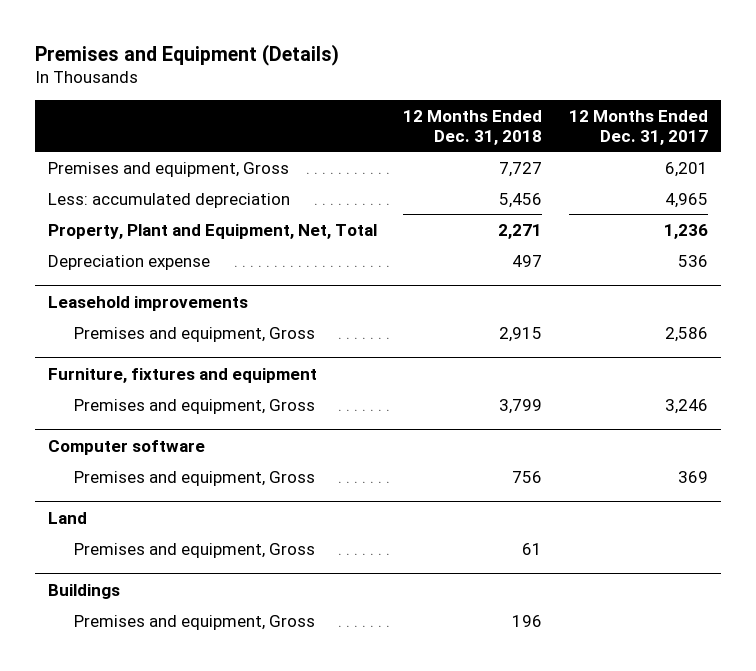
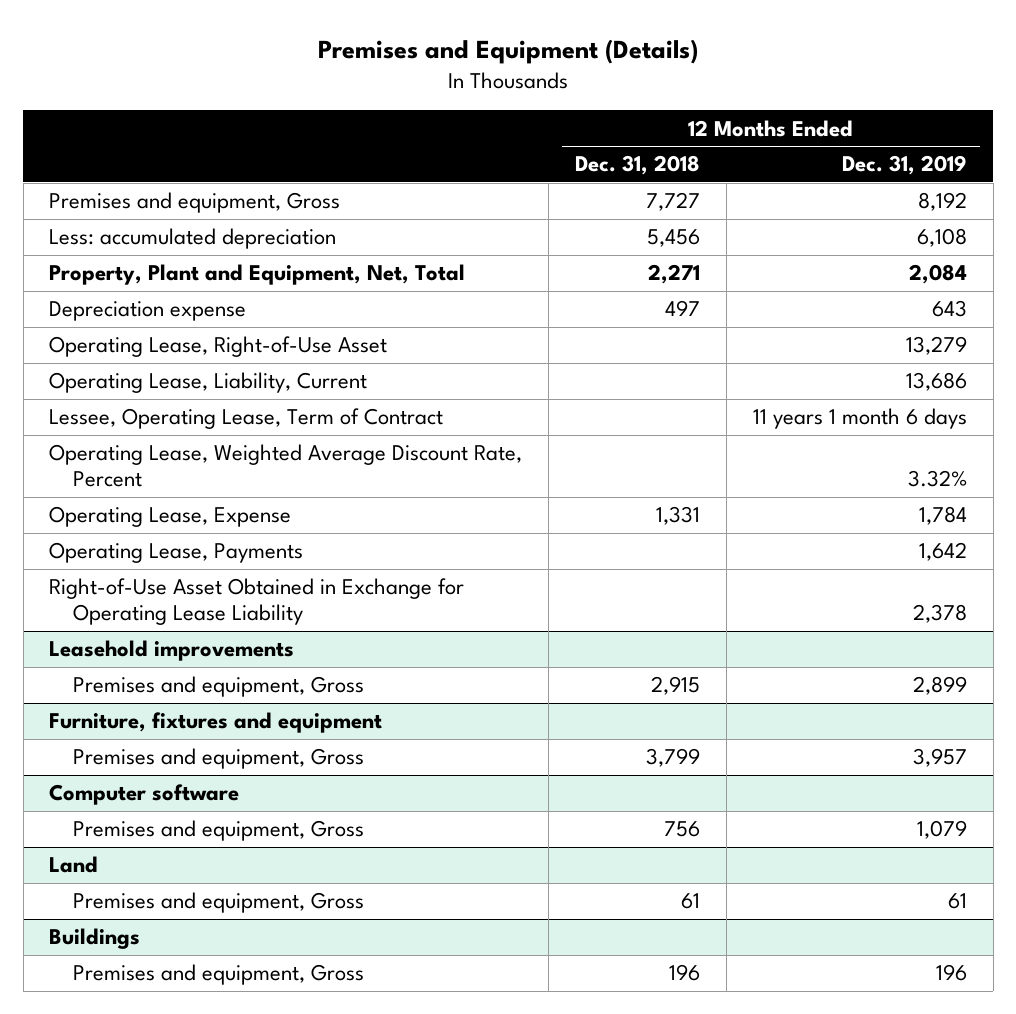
[568,109,708,145] 12 Months Ended Dec. 31, 2017 -> none
none -> [841,155,967,176] Dec. 31, 2019
none -> [49,336,388,358] Operating Lease, Right-of-Use Asset
none -> [49,372,368,394] Operating Lease, Liability, Current
none -> [49,408,444,430] Lessee, Operating Lease, Term of Contract
none -> [49,444,523,488] Operating Lease, Weighted Average Discount Rate, Percent
none -> [49,506,292,528] Operating Lease, Expense
none -> [49,542,304,564] Operating Lease, Payments
none -> [49,578,465,626] Right-of-Use Asset Obtained in Exchange for Operating Lease Liability

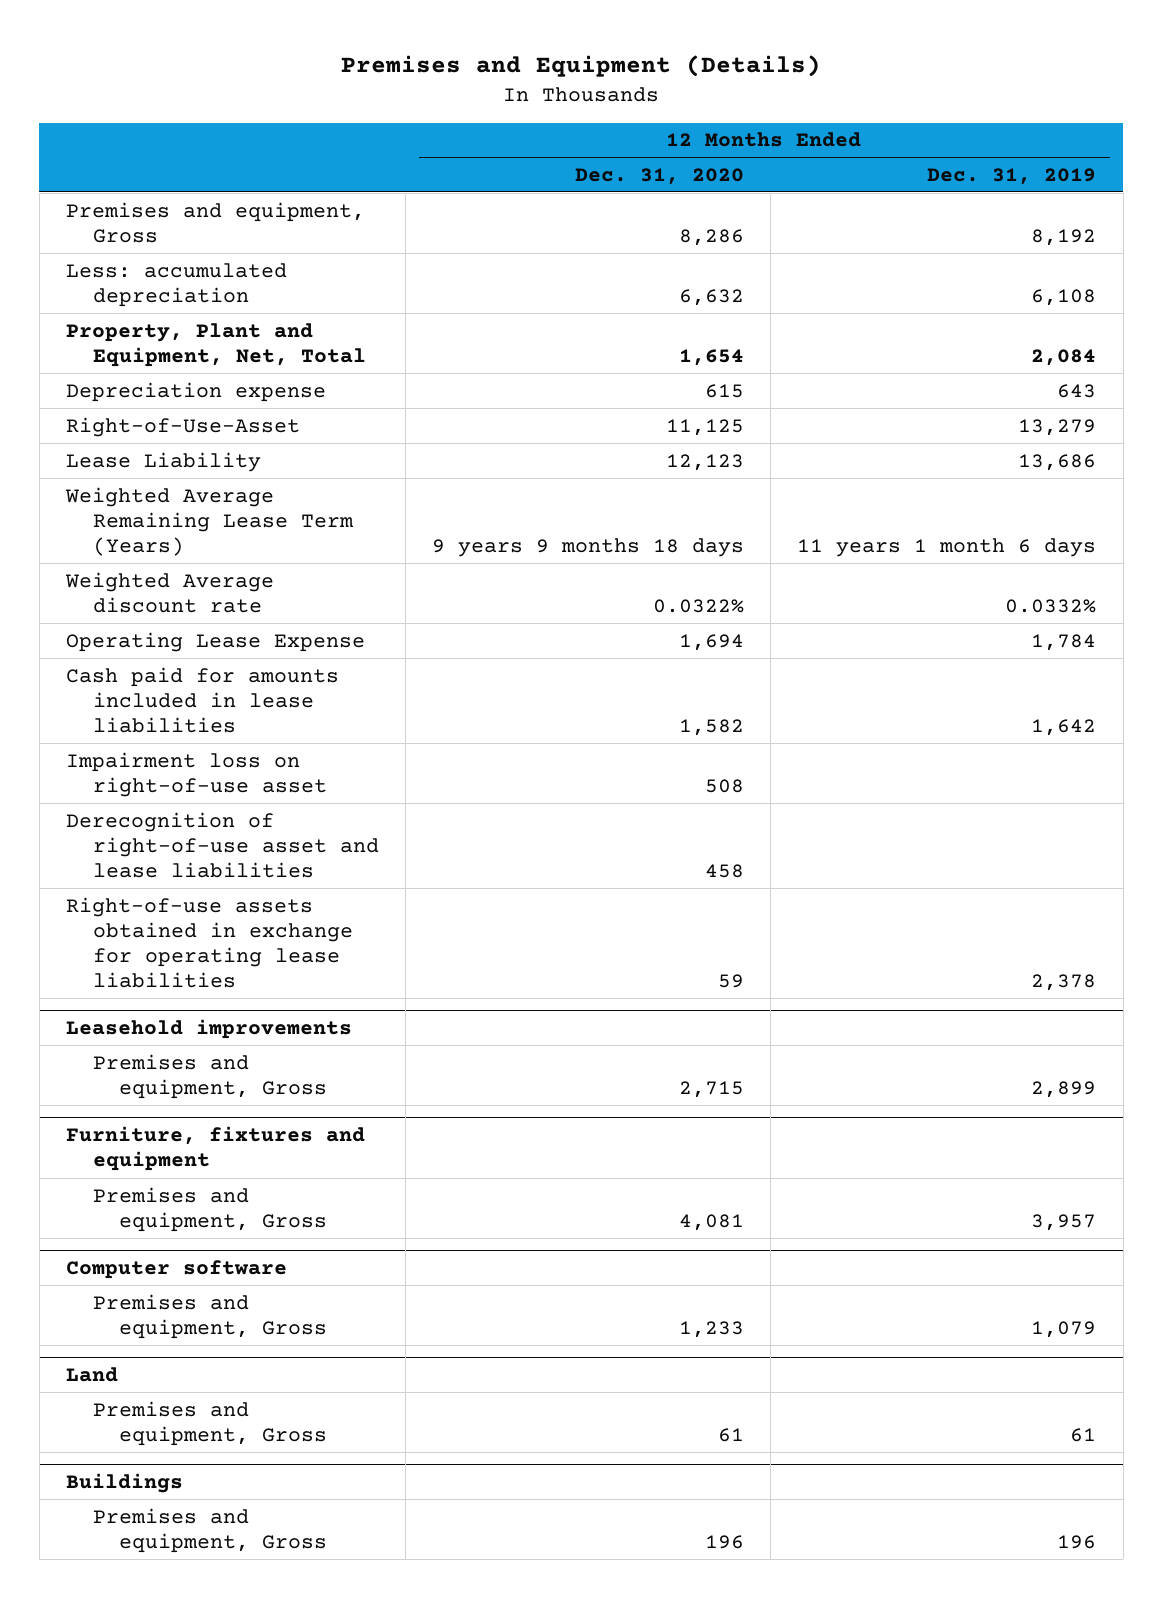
[575,155,701,176] Dec. 31, 2018 -> none
none -> [574,167,744,185] Dec. 31, 2020
[49,336,388,358] Operating Lease, Right-of-Use Asset -> [65,416,300,437] Right-of-Use-Asset
[49,372,368,394] Operating Lease, Liability, Current -> [65,451,261,472] Lease Liability
[49,408,444,430] Lessee, Operating Lease, Term of Contract -> [64,486,354,557] Weighted Average Remaining Lease Term (Years)
[49,444,523,488] Operating Lease, Weighted Average Discount Rate, Percent -> [64,571,274,613] Weighted Average discount rate
[907,470,967,488] 3.32% -> [1005,598,1097,613] 0.0332%
[49,506,292,528] Operating Lease, Expense -> [65,631,365,652] Operating Lease Expense
[49,542,304,564] Operating Lease, Payments -> [65,666,339,734] Cash paid for amounts included in lease liabilities
none -> [65,751,327,797] Impairment loss on right-of-use asset
none -> [65,811,379,879] Derecognition of right-of-use asset and lease liabilities
[49,578,465,626] Right-of-Use Asset Obtained in Exchange for Operating Lease Liability -> [65,896,353,989] Right-of-use assets obtained in exchange for operating lease liabilities

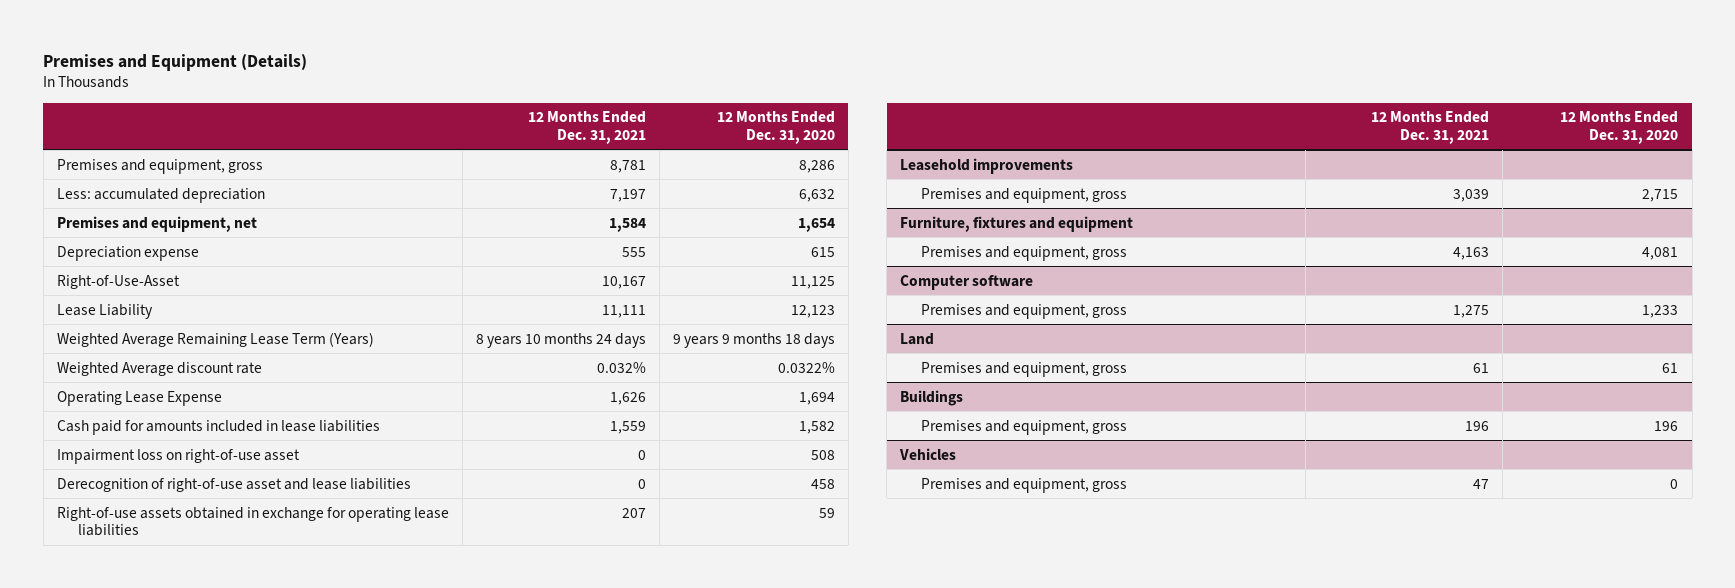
[927,167,1097,185] Dec. 31, 2019 -> none
none -> [527,111,646,144] 12 Months Ended Dec. 31, 2021
[65,201,365,243] Premises and equipment, Gross -> [56,158,263,174] Premises and equipment, gross
[65,322,366,367] Property, Plant and Equipment, Net, Total -> [56,215,257,232] Premises and equipment, net
[92,1053,328,1099] Premises and equipment, Gross -> [921,187,1128,203] Premises and equipment, gross
[92,1186,328,1232] Premises and equipment, Gross -> [921,245,1128,261] Premises and equipment, gross
[92,1293,328,1339] Premises and equipment, Gross -> [921,303,1128,319] Premises and equipment, gross
[92,1400,328,1446] Premises and equipment, Gross -> [921,361,1128,377] Premises and equipment, gross
[92,1507,328,1553] Premises and equipment, Gross -> [921,419,1128,435] Premises and equipment, gross
none -> [899,447,957,460] Vehicles
none -> [921,477,1128,493] Premises and equipment, gross

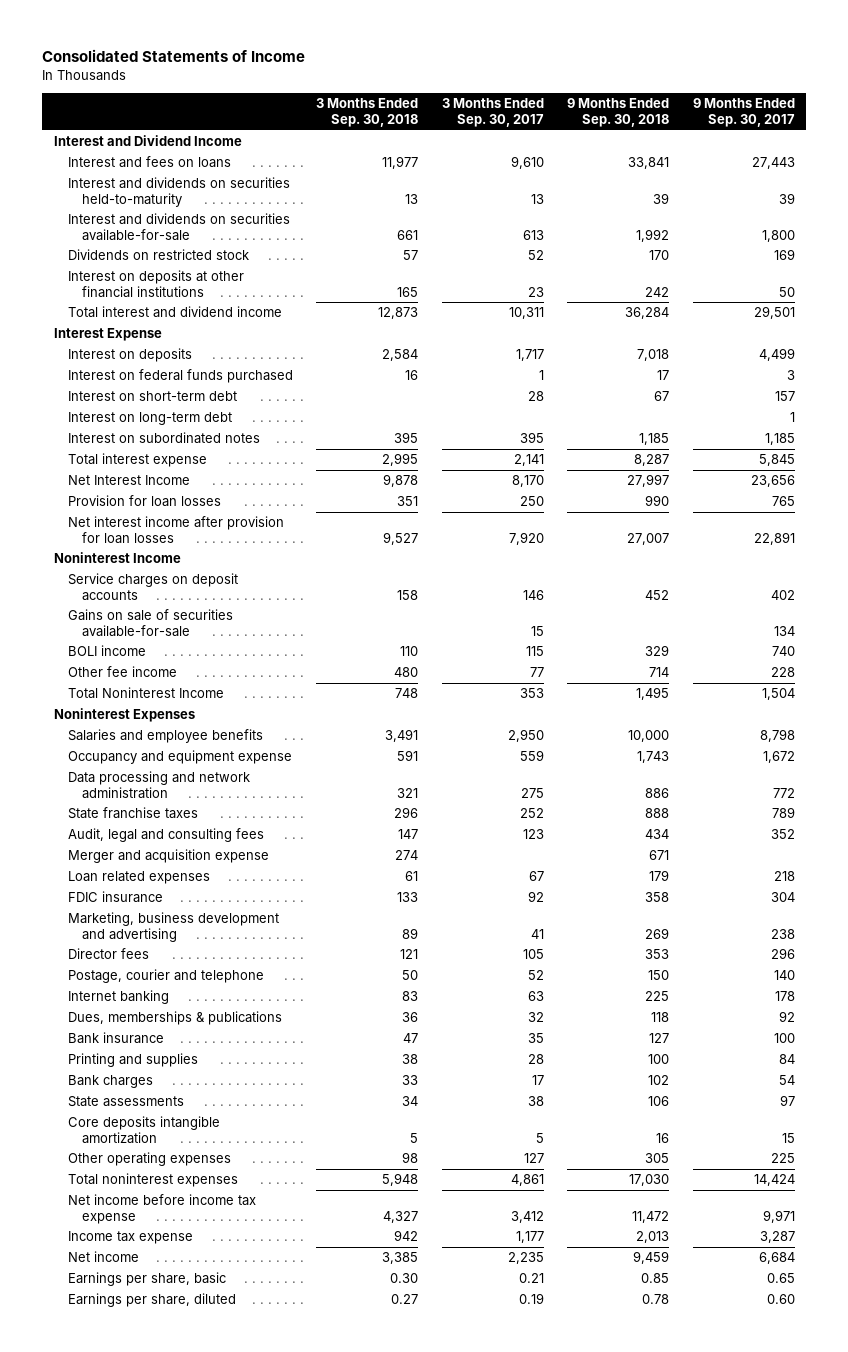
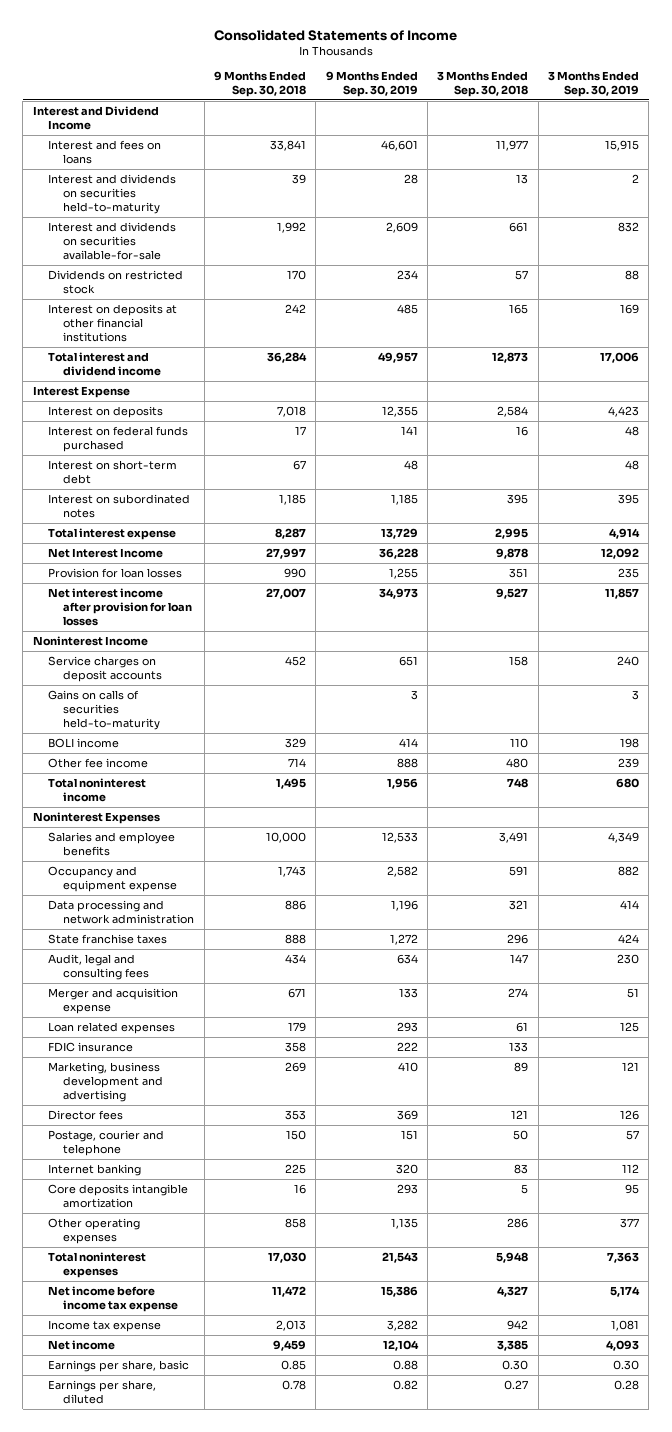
[441,98,544,127] 3 Months Ended Sep. 30, 2017 -> none
[692,98,795,127] 9 Months Ended Sep. 30, 2017 -> none
none -> [325,71,418,98] 9 Months Ended Sep. 30, 2019
none -> [548,71,640,98] 3 Months Ended Sep. 30, 2019
[67,412,232,426] Interest on long-term debt -> none
[67,609,233,637] Gains on sale of securities available-for-sale -> none
none -> [48,689,161,730] Gains on calls of securities held-to-maturity
[67,687,224,700] Total Noninterest Income -> [48,777,147,802] Total noninterest income
[67,1011,282,1026] Dues, memberships & publications -> none
[67,1032,164,1045] Bank insurance -> none
[67,1053,198,1068] Printing and supplies -> none
[67,1075,153,1089] Bank charges -> none
[67,1096,184,1108] State assessments -> none
[402,1152,419,1164] 98 -> [507,1217,529,1228] 286
[645,1153,670,1164] 305 -> [285,1217,307,1228] 858

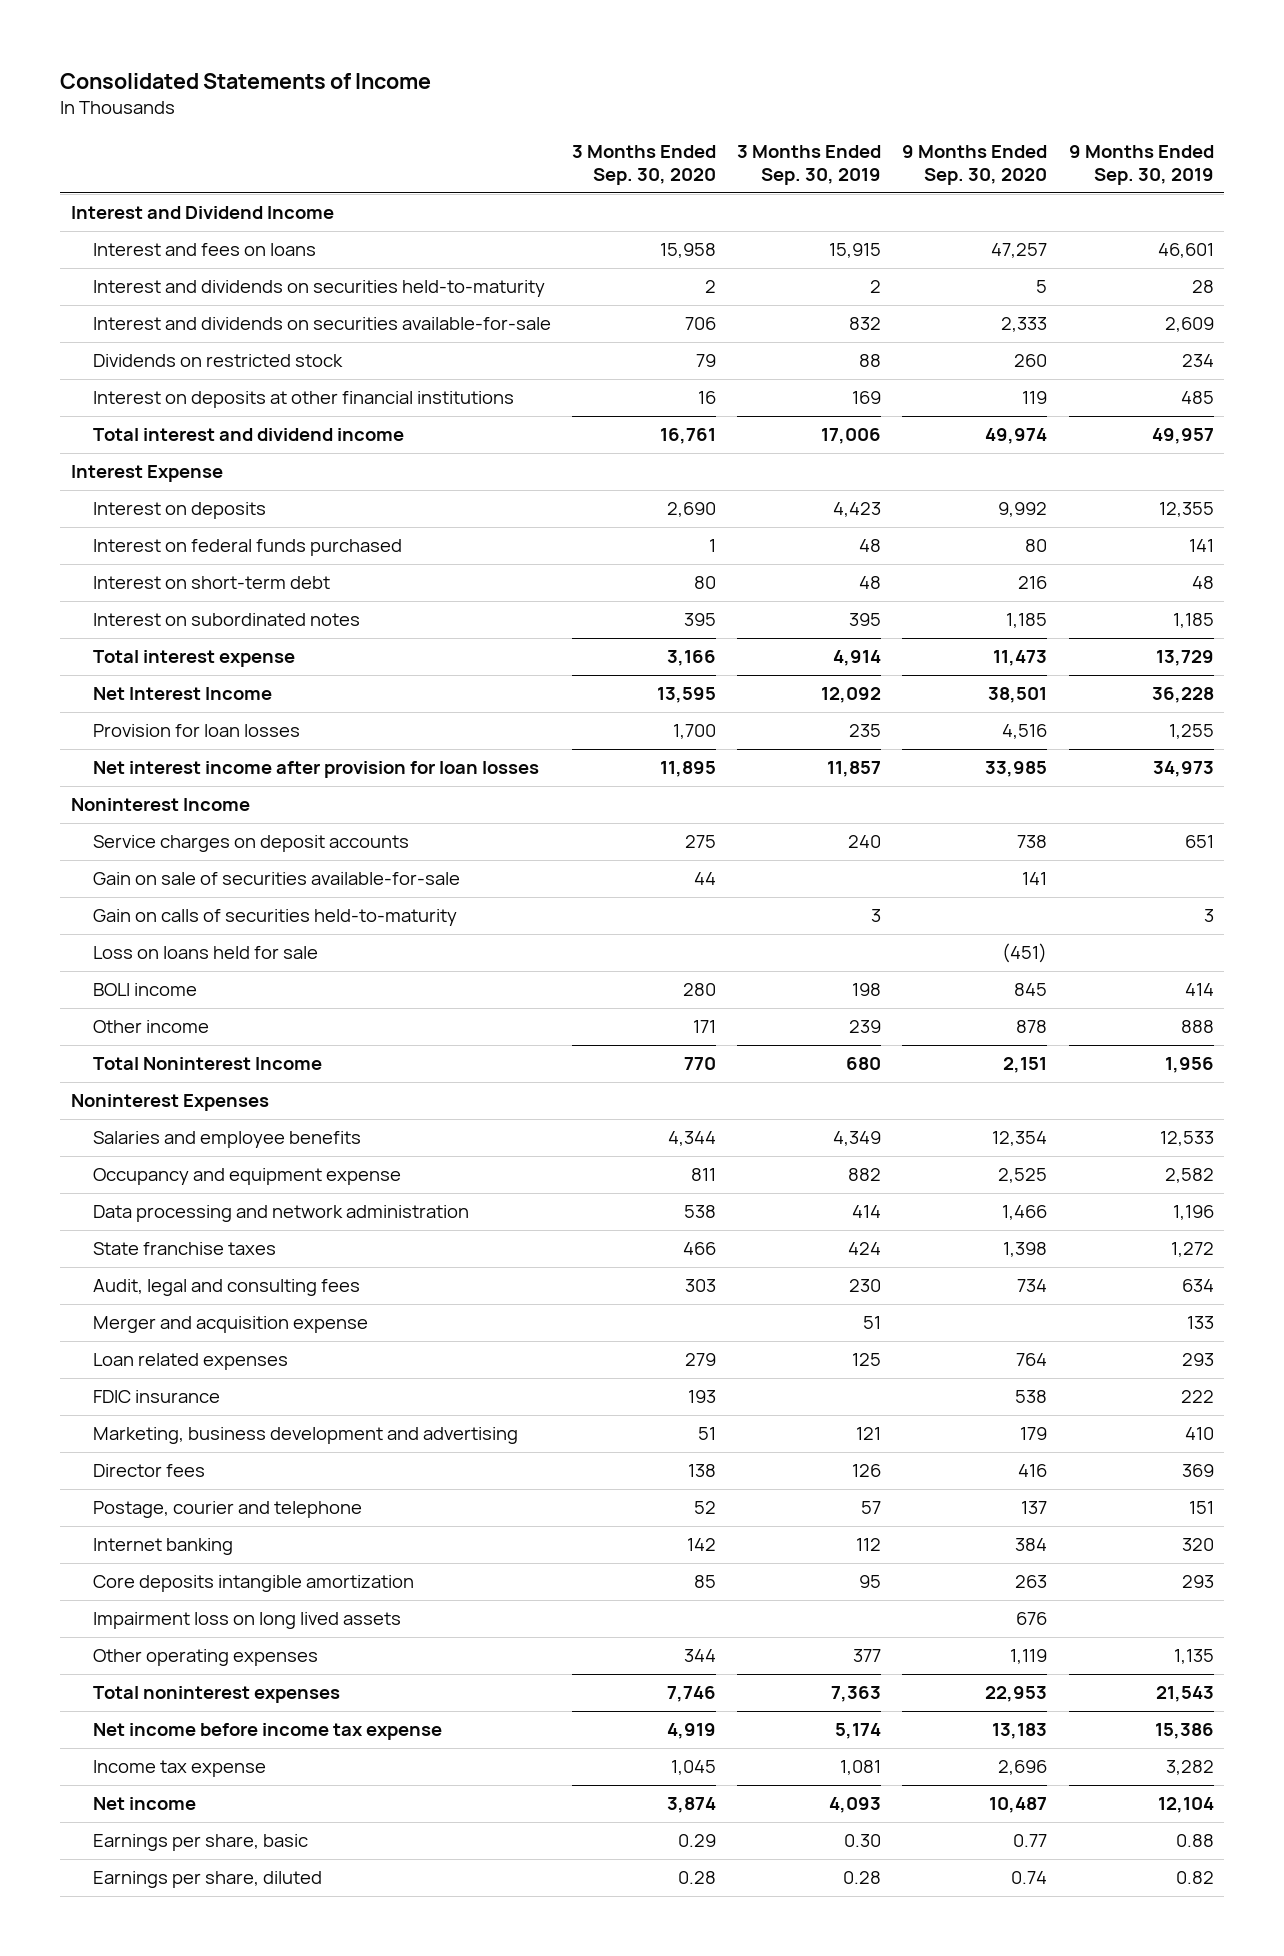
[214,71,307,98] 9 Months Ended Sep. 30, 2018 -> none
[437,71,529,98] 3 Months Ended Sep. 30, 2018 -> none
none -> [572,144,717,185] 3 Months Ended Sep. 30, 2020
none -> [902,144,1048,185] 9 Months Ended Sep. 30, 2020
none -> [92,872,460,886] Gain on sale of securities available-for-sale
[48,689,161,730] Gains on calls of securities held-to-maturity -> [92,909,457,927] Gain on calls of securities held-to-maturity
none -> [92,946,318,960] Loss on loans held for sale
[48,757,149,768] Other fee income -> [92,1020,209,1034] Other income
[48,777,147,802] Total noninterest income -> [92,1057,322,1071] Total Noninterest Income
none -> [92,1612,401,1630] Impairment loss on long lived assets

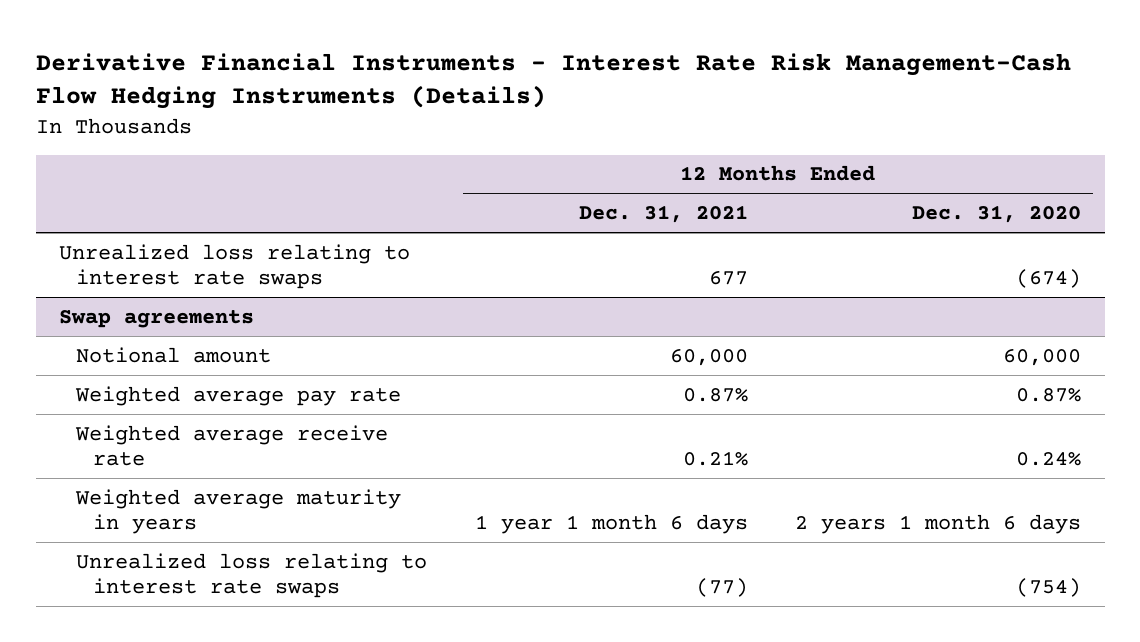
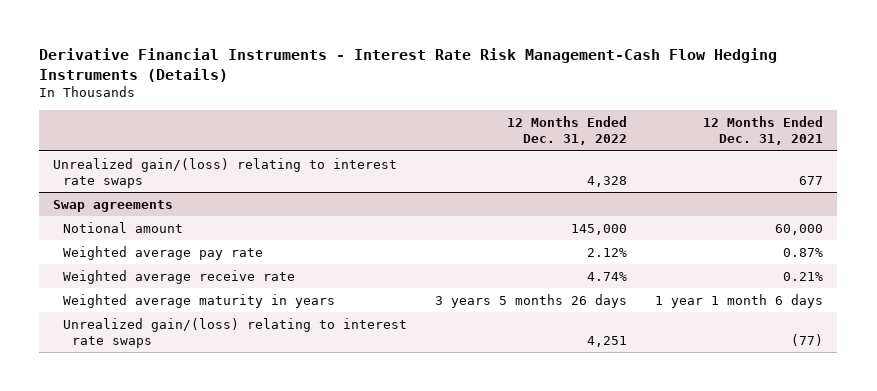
[912,205,1082,224] Dec. 31, 2020 -> none
none -> [507,116,628,146] 12 Months Ended Dec. 31, 2022
[59,243,411,290] Unrealized loss relating to interest rate swaps -> [53,157,398,188] Unrealized gain/(loss) relating to interest rate swaps
[76,552,428,599] Unrealized loss relating to interest rate swaps -> [62,317,407,348] Unrealized gain/(loss) relating to interest rate swaps

